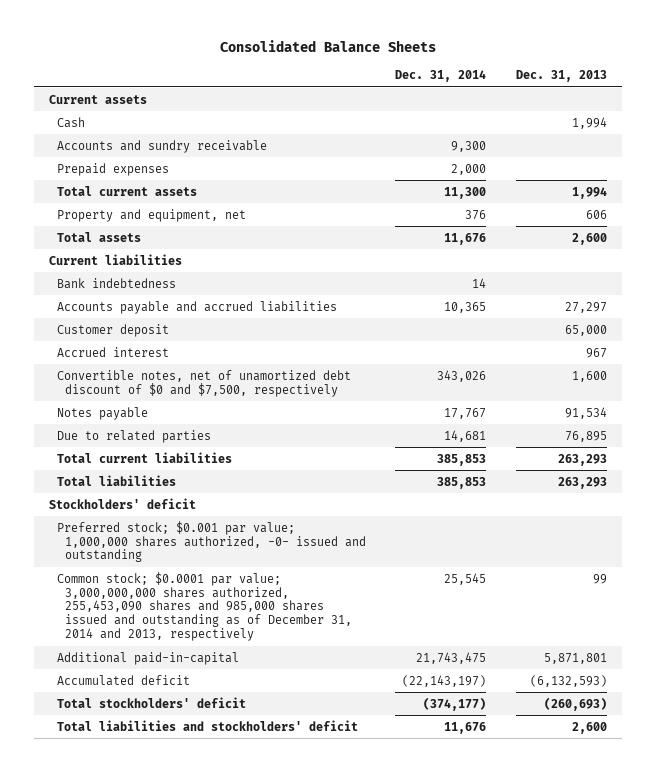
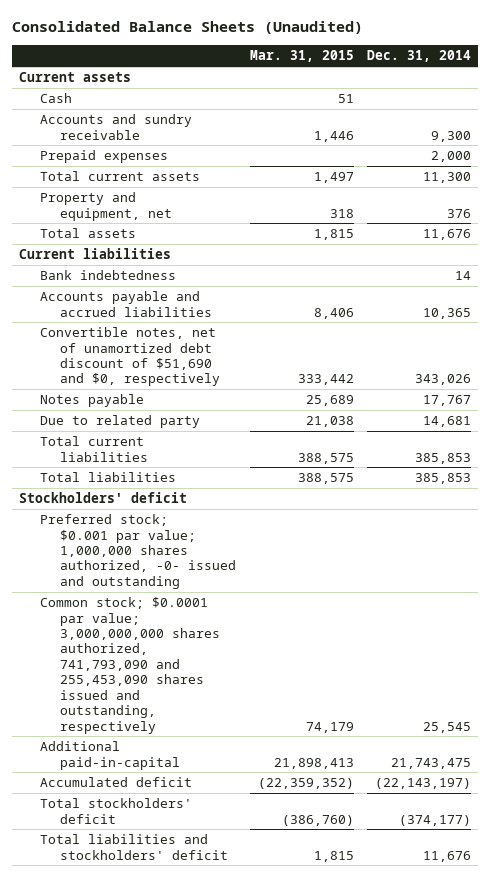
[219,39,436,52] Consolidated Balance Sheets -> [12,21,364,35] Consolidated Balance Sheets (Unaudited)
[515,70,607,83] Dec. 31, 2013 -> none
none -> [249,50,354,63] Mar. 31, 2015
[56,323,169,337] Customer deposit -> none
[56,346,169,357] Accrued interest -> none
[56,369,351,397] Convertible notes, net of unamortized debt discount of $0 and $7,500, respectively -> [39,327,221,387] Convertible notes, net of unamortized debt discount of $51,690 and $0, respectively
[56,429,211,443] Due to related parties -> [39,415,200,429] Due to related party
[56,571,352,642] Common stock; $0.0001 par value; 3,000,000,000 shares authorized, 255,453,090 shares and 985,000 shares issued and outstanding as of December 31, 2014 and 2013, respectively -> [39,597,221,734] Common stock; $0.0001 par value; 3,000,000,000 shares authorized, 741,793,090 and 255,453,090 shares issued and outstanding, respectively

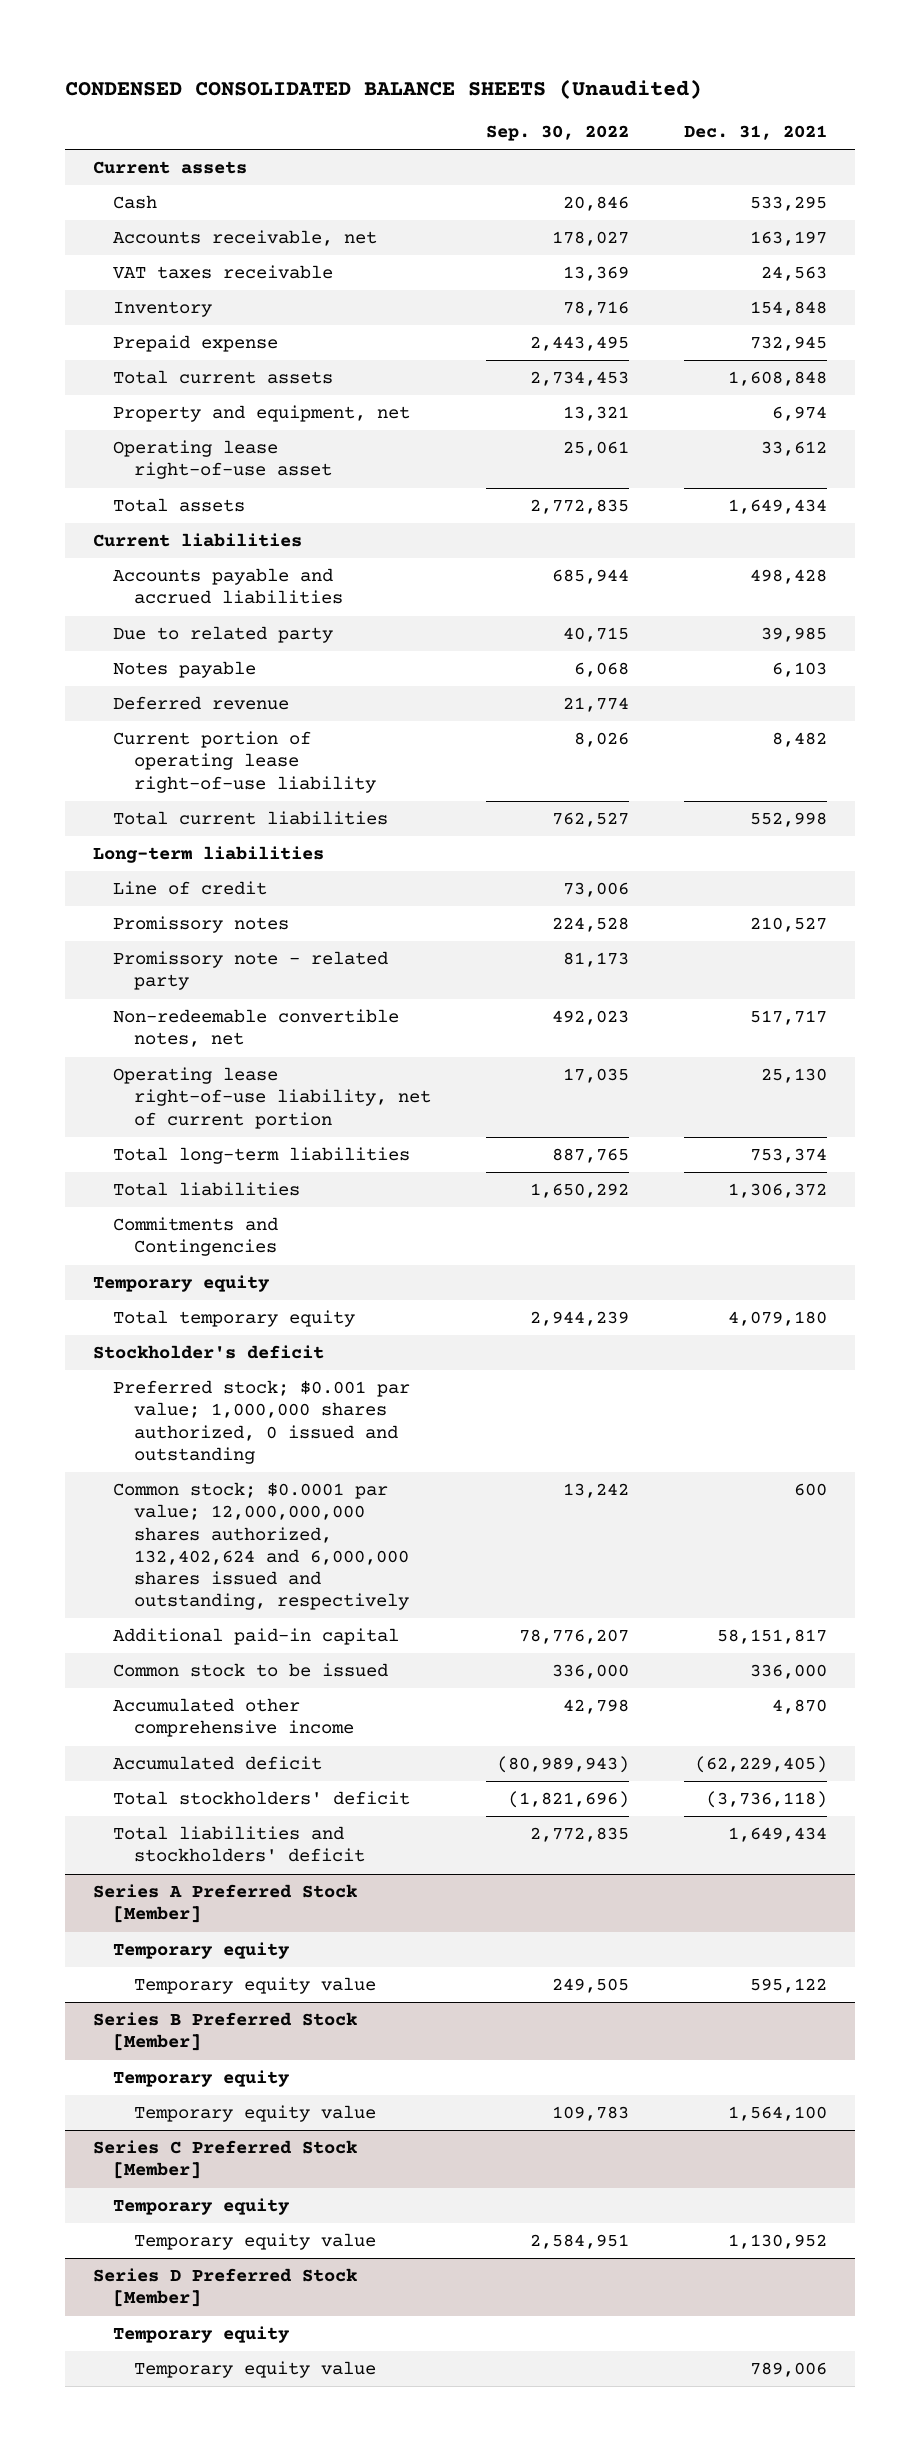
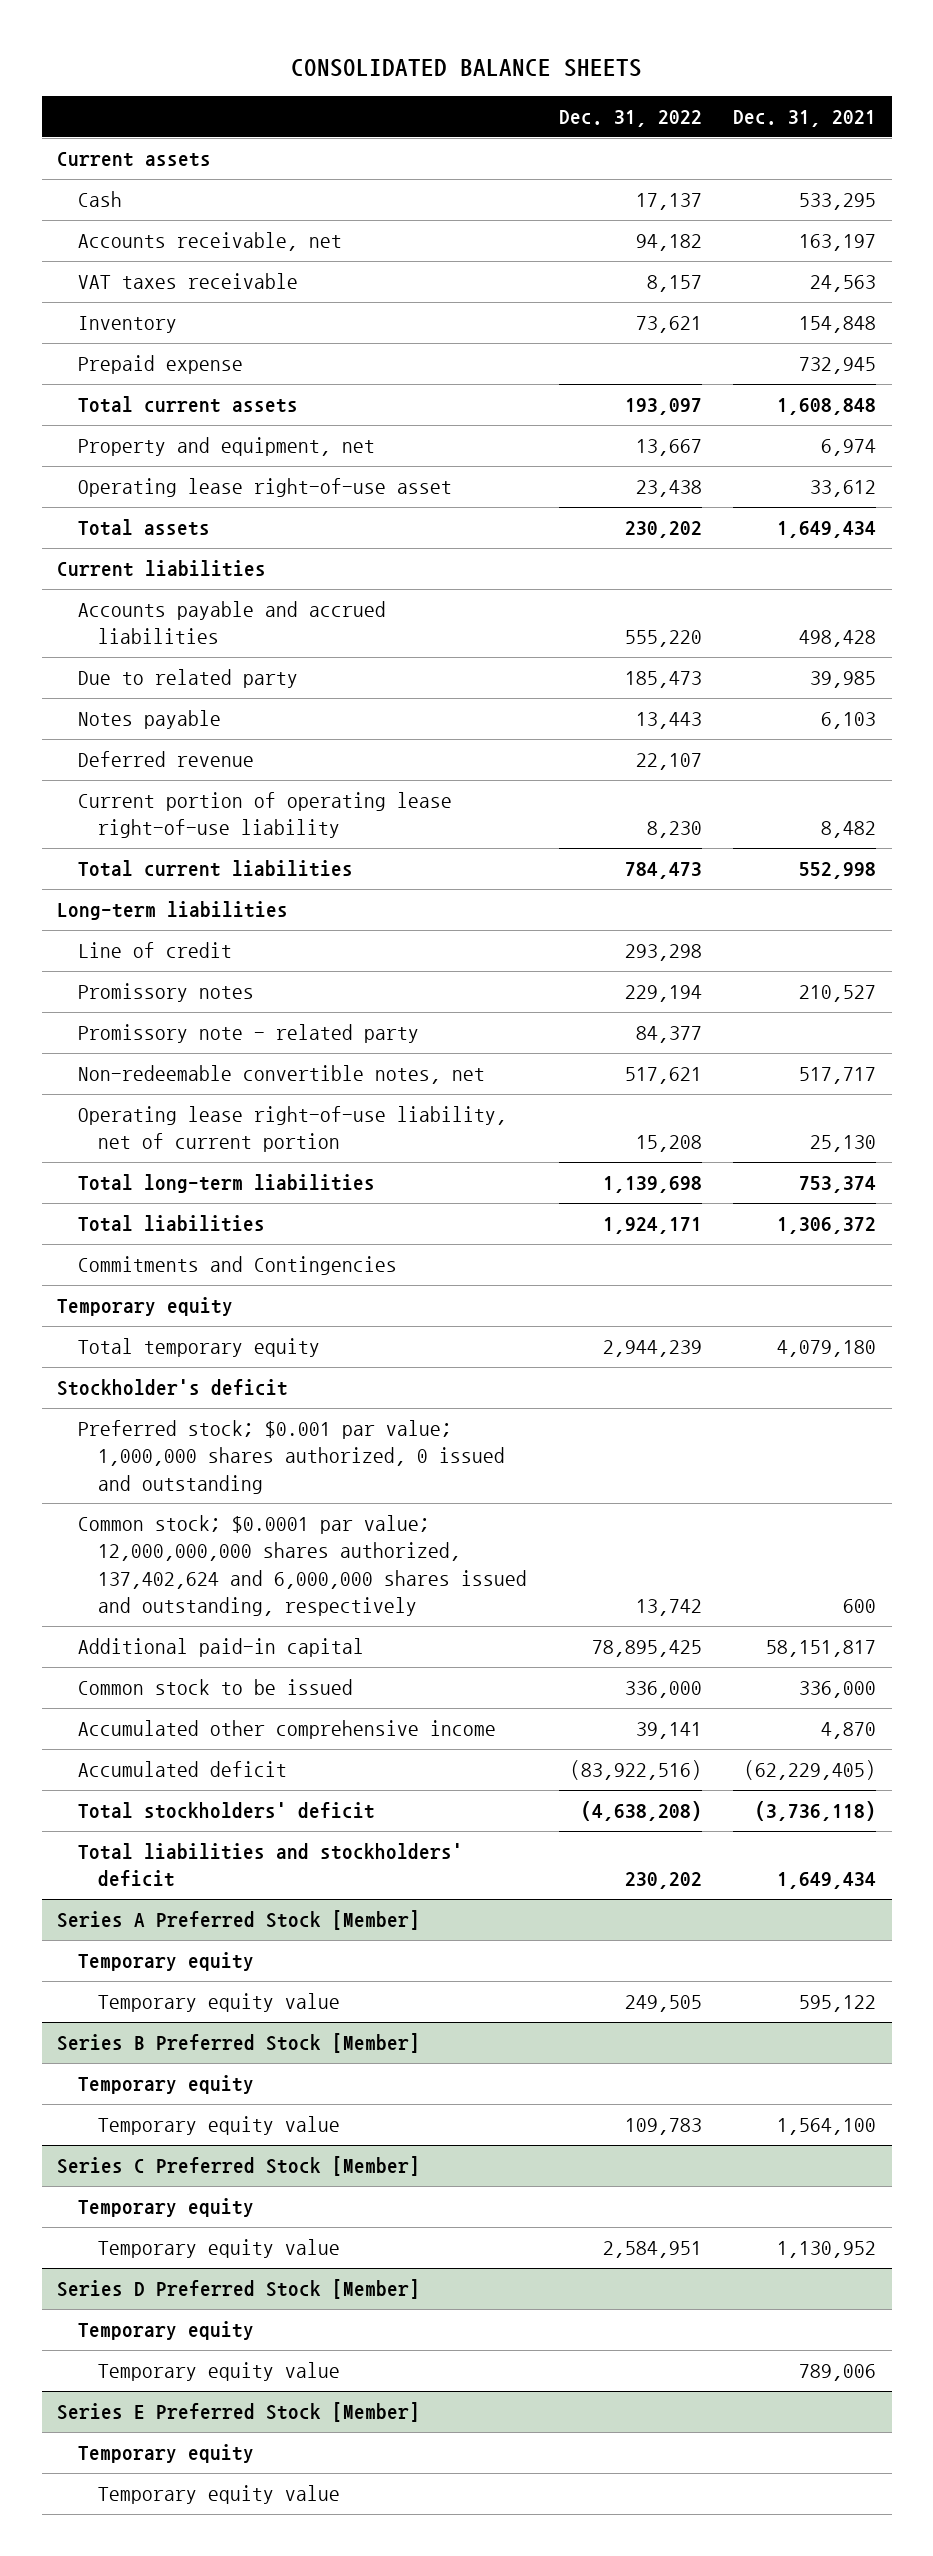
[65,78,703,99] CONDENSED CONSOLIDATED BALANCE SHEETS (Unaudited) -> [290,58,642,77] CONSOLIDATED BALANCE SHEETS
[486,124,630,141] Sep. 30, 2022 -> none
none -> [558,110,702,128] Dec. 31, 2022
[113,1482,409,1610] Common stock; $0.0001 par value; 12,000,000,000 shares authorized, 132,402,624 and 6,000,000 shares issued and outstanding, respectively -> [77,1515,528,1616] Common stock; $0.0001 par value; 12,000,000,000 shares authorized, 137,402,624 and 6,000,000 shares issued and outstanding, respectively
none -> [57,2402,421,2423] Series E Preferred Stock [Member]
none -> [77,2444,254,2464] Temporary equity
none -> [98,2485,341,2505] Temporary equity value

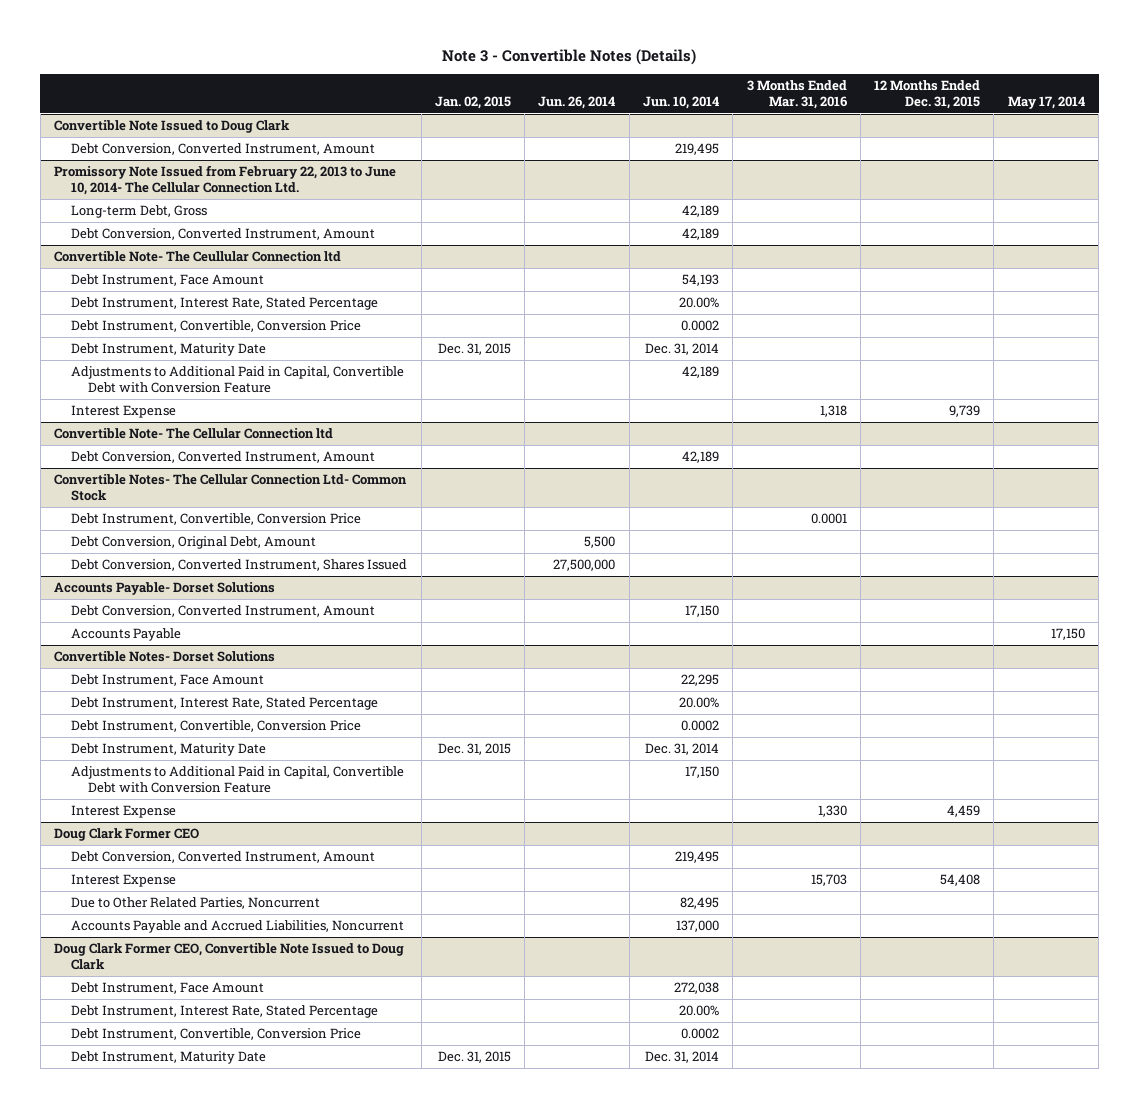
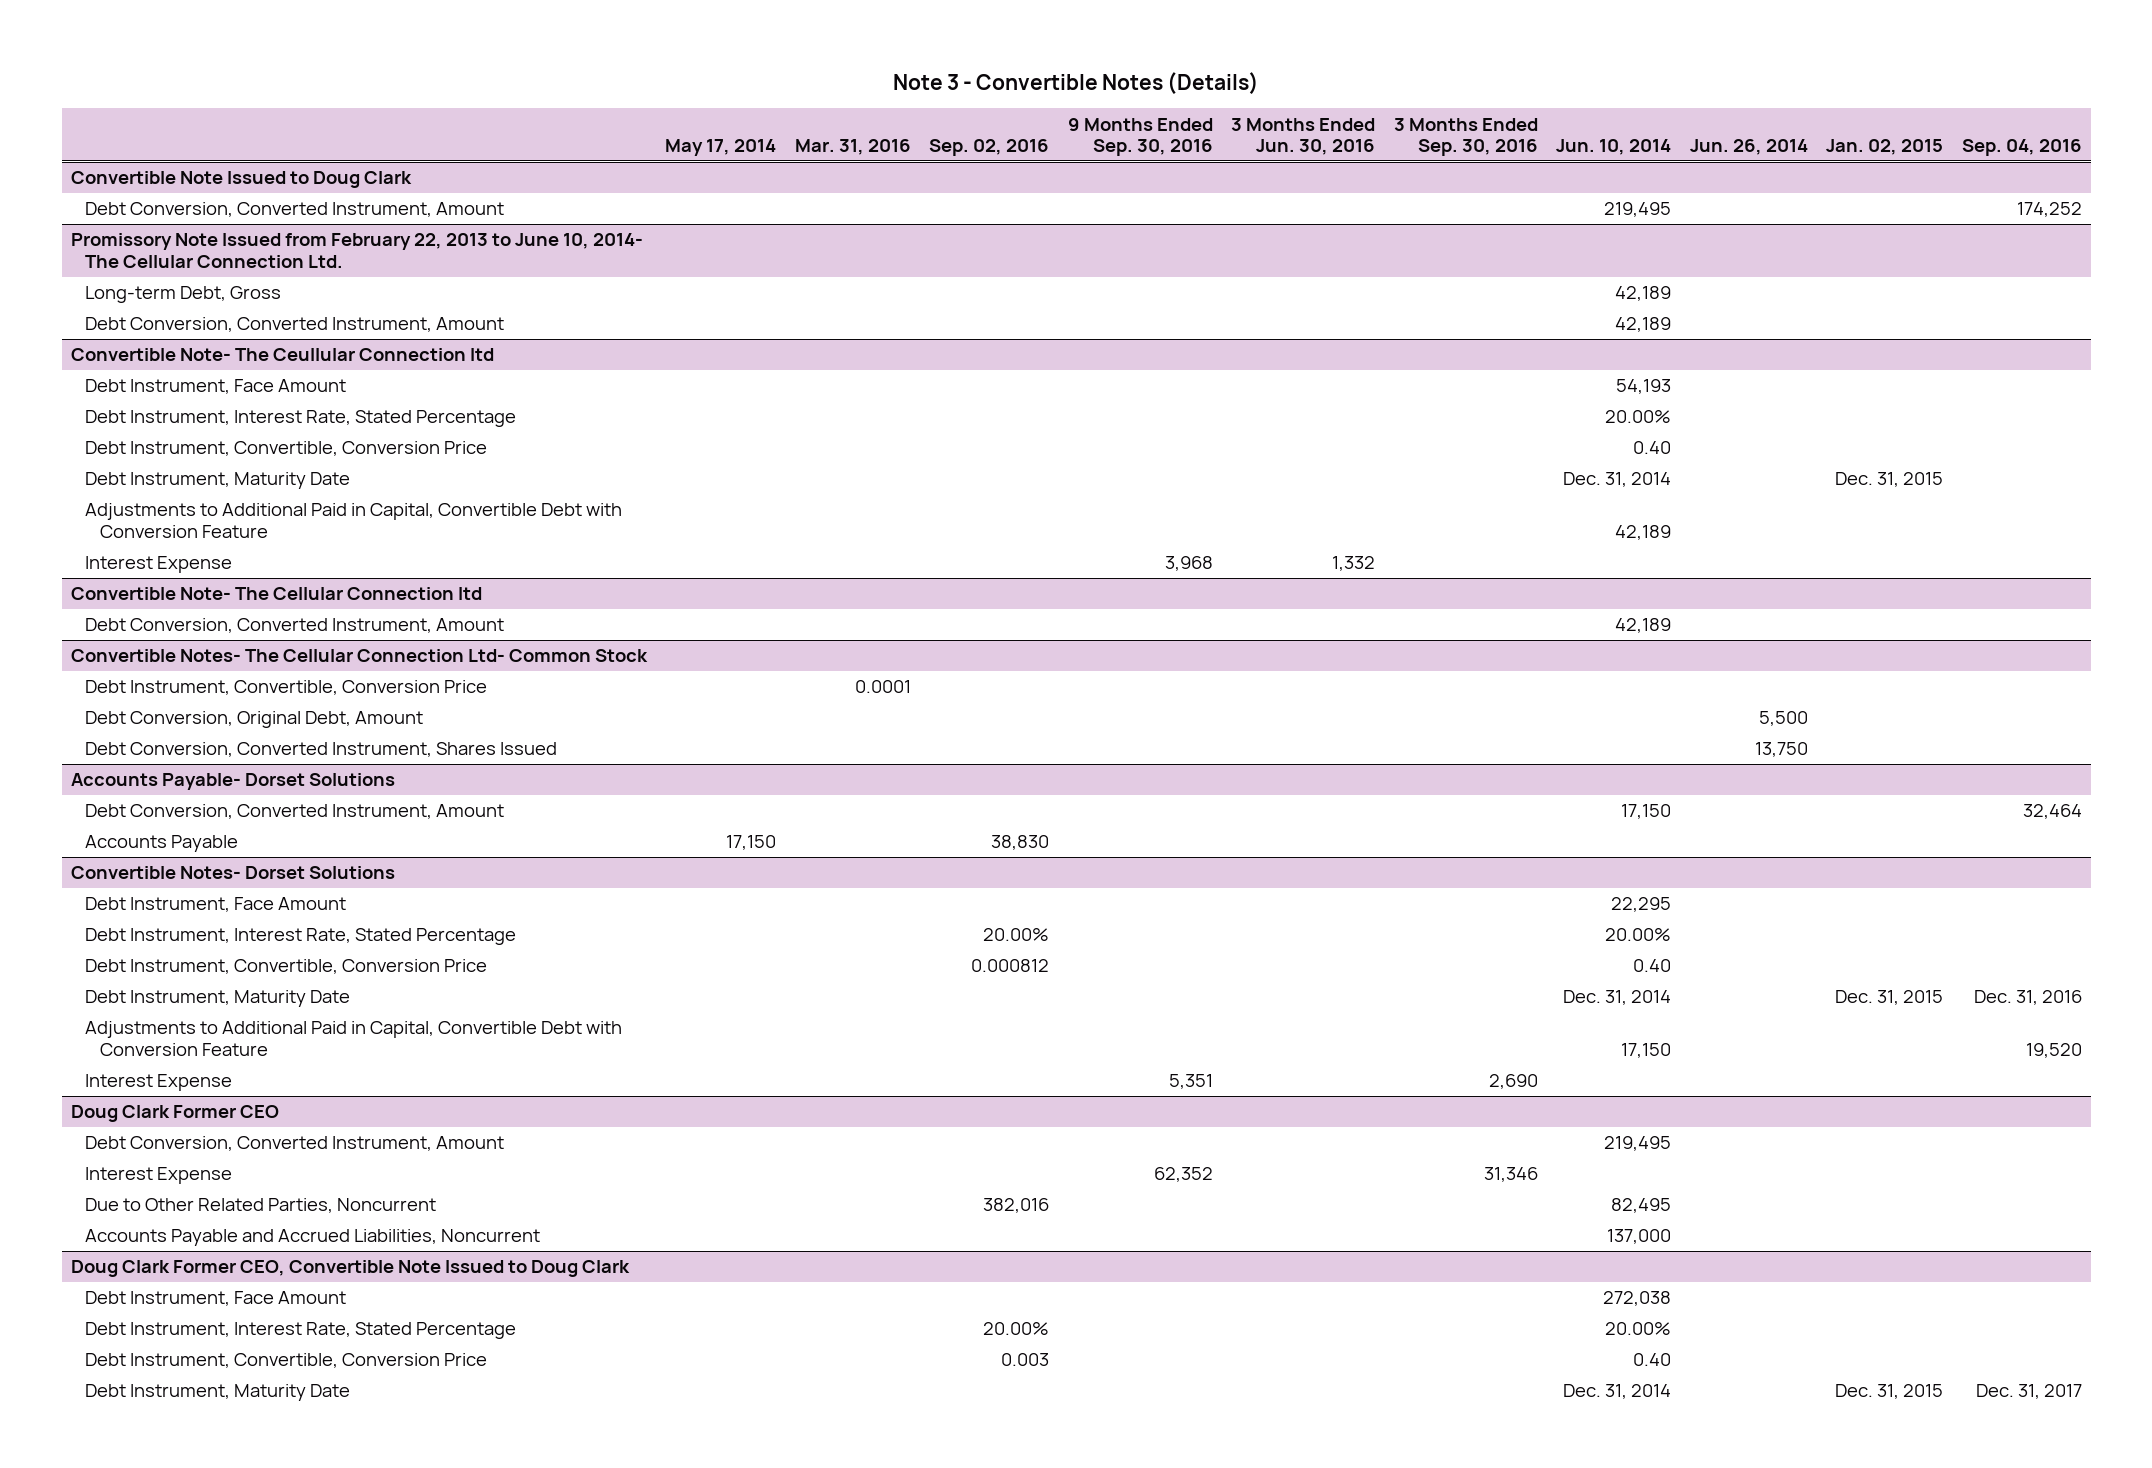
[746,79,847,110] 3 Months Ended Mar. 31, 2016 -> none
[874,79,981,110] 12 Months Ended Dec. 31, 2015 -> none
none -> [794,138,911,155] Mar. 31, 2016
none -> [929,138,1050,156] Sep. 02, 2016
none -> [1067,117,1213,156] 9 Months Ended Sep. 30, 2016
none -> [1231,117,1376,155] 3 Months Ended Jun. 30, 2016
none -> [1393,117,1538,156] 3 Months Ended Sep. 30, 2016
none -> [1961,138,2082,156] Sep. 04, 2016
[680,320,719,332] 0.0002 -> [1633,441,1672,455] 0.40
[553,559,616,572] 27,500,000 -> [1754,742,1808,758] 13,750
[680,720,719,732] 0.0002 -> [1633,959,1672,973] 0.40
[680,1028,719,1040] 0.0002 -> [1633,1353,1672,1367] 0.40

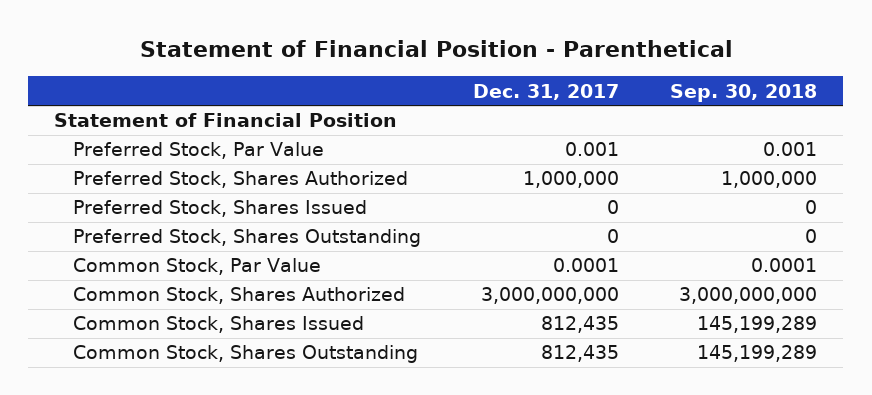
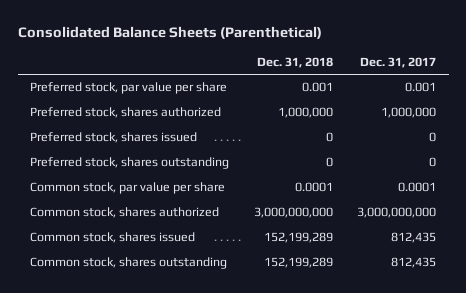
[139,40,733,58] Statement of Financial Position - Parenthetical -> [17,26,322,40] Consolidated Balance Sheets (Parenthetical)
[670,83,818,102] Sep. 30, 2018 -> none
none -> [256,56,333,68] Dec. 31, 2018
[54,113,398,128] Statement of Financial Position -> none
[72,142,324,160] Preferred Stock, Par Value -> [29,82,227,95] Preferred stock, par value per share
[72,171,408,189] Preferred Stock, Shares Authorized -> [29,107,221,119] Preferred stock, shares authorized
[72,200,367,218] Preferred Stock, Shares Issued -> [29,132,197,144] Preferred stock, shares issued
[72,229,421,248] Preferred Stock, Shares Outstanding -> [29,157,229,170] Preferred stock, shares outstanding
[72,258,321,276] Common Stock, Par Value -> [29,182,225,195] Common stock, par value per share
[72,287,405,305] Common Stock, Shares Authorized -> [29,207,219,219] Common stock, shares authorized
[72,316,364,334] Common Stock, Shares Issued -> [29,232,195,244] Common stock, shares issued
[72,345,418,364] Common Stock, Shares Outstanding -> [29,257,227,270] Common stock, shares outstanding

